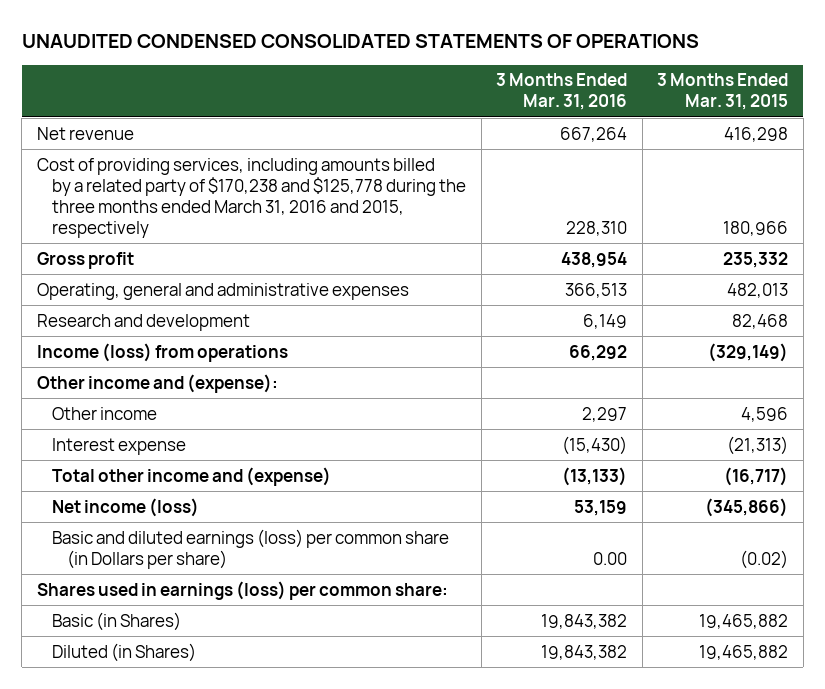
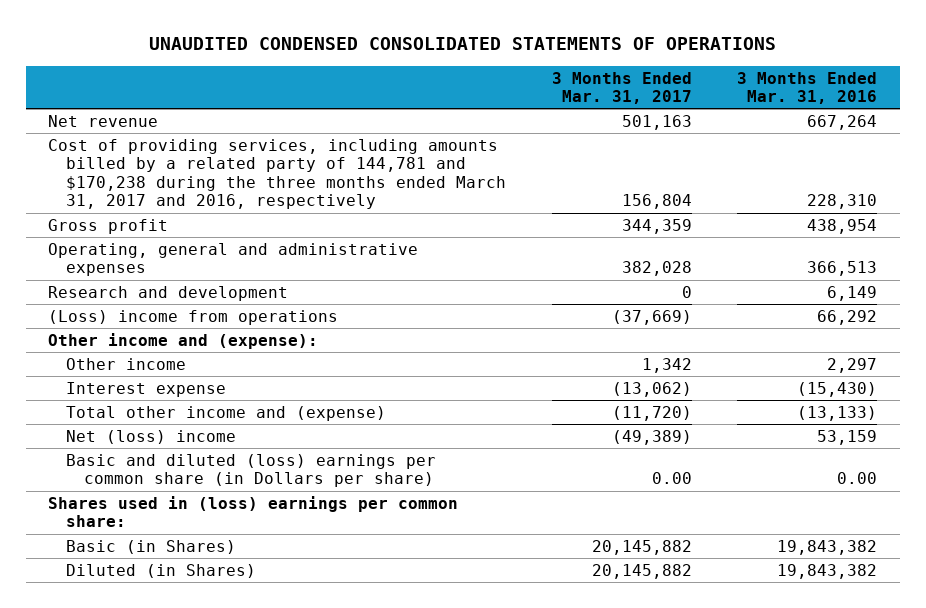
[657,73,789,111] 3 Months Ended Mar. 31, 2015 -> none
none -> [551,71,692,104] 3 Months Ended Mar. 31, 2017
[36,157,467,238] Cost of providing services, including amounts billed by a related party of $170,238 and $125,778 during the three months ended March 31, 2016 and 2015, respectively -> [48,138,507,210] Cost of providing services, including amounts billed by a related party of 144,781 and $170,238 during the three months ended March 31, 2017 and 2016, respectively
[36,342,288,362] Income (loss) from operations -> [48,309,339,325] (Loss) income from operations
[52,497,200,517] Net income (loss) -> [66,429,237,444] Net (loss) income
[52,528,450,569] Basic and diluted earnings (loss) per common share (in Dollars per share) -> [66,453,437,488] Basic and diluted (loss) earnings per common share (in Dollars per share)
[36,580,448,600] Shares used in earnings (loss) per common share: -> [48,495,459,528] Shares used in (loss) earnings per common share:

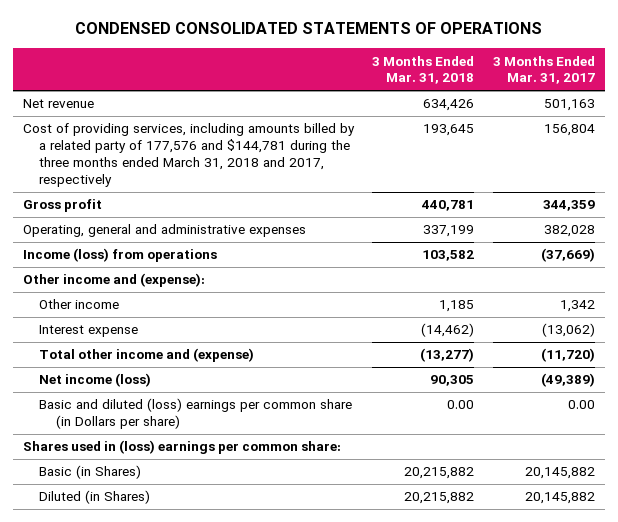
[148,37,776,51] UNAUDITED CONDENSED CONSOLIDATED STATEMENTS OF OPERATIONS -> [74,22,542,35] CONDENSED CONSOLIDATED STATEMENTS OF OPERATIONS
[737,71,878,104] 3 Months Ended Mar. 31, 2016 -> none
none -> [372,55,475,85] 3 Months Ended Mar. 31, 2018
[48,138,507,210] Cost of providing services, including amounts billed by a related party of 144,781 and $170,238 during the three months ended March 31, 2017 and 2016, respectively -> [22,123,355,187] Cost of providing services, including amounts billed by a related party of 177,576 and $144,781 during the three months ended March 31, 2018 and 2017, respectively
[48,285,289,301] Research and development -> none
[48,309,339,325] (Loss) income from operations -> [22,248,217,263] Income (loss) from operations
[66,429,237,444] Net (loss) income -> [39,373,152,388] Net income (loss)

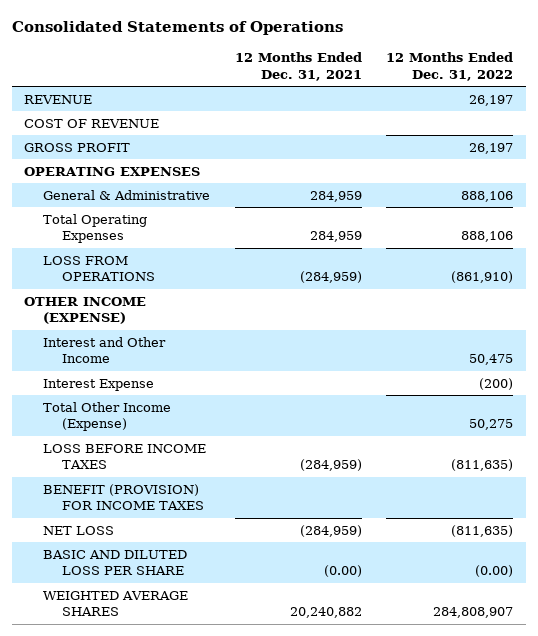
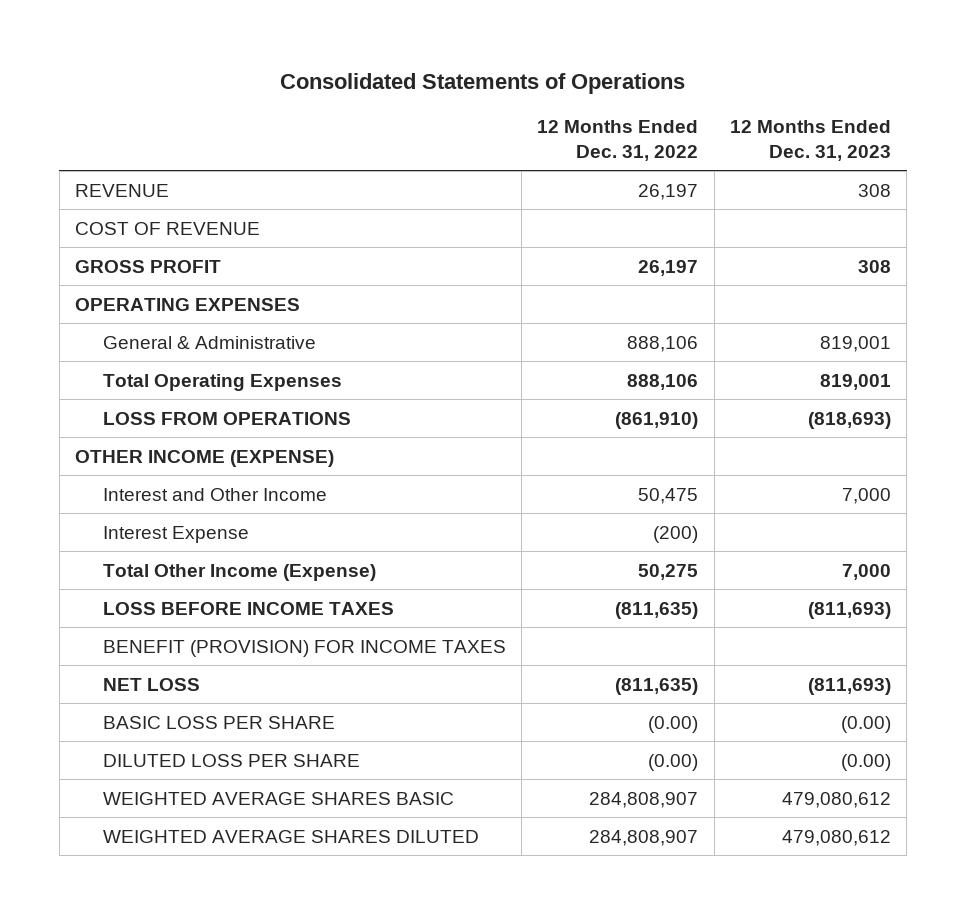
[234,52,362,81] 12 Months Ended Dec. 31, 2021 -> none
none -> [730,120,892,161] 12 Months Ended Dec. 31, 2023
[43,549,188,576] BASIC AND DILUTED LOSS PER SHARE -> [102,715,335,729] BASIC LOSS PER SHARE
none -> [102,753,360,767] DILUTED LOSS PER SHARE
[43,590,189,617] WEIGHTED AVERAGE SHARES -> [102,791,454,805] WEIGHTED AVERAGE SHARES BASIC
none -> [102,829,479,843] WEIGHTED AVERAGE SHARES DILUTED

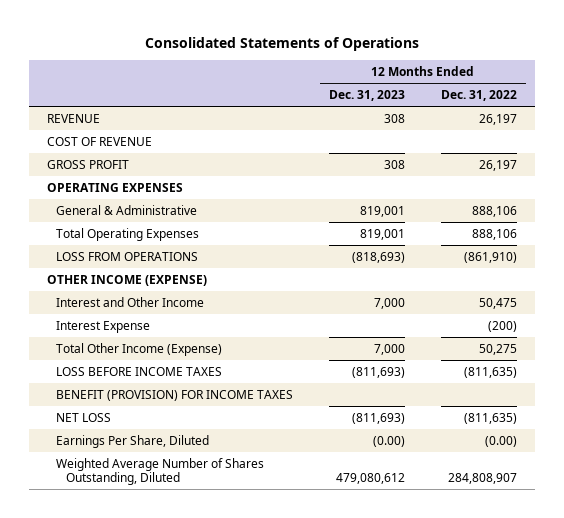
[102,715,335,729] BASIC LOSS PER SHARE -> none
[102,791,454,805] WEIGHTED AVERAGE SHARES BASIC -> none
[102,753,360,767] DILUTED LOSS PER SHARE -> [56,434,210,448] Earnings Per Share, Diluted
[102,829,479,843] WEIGHTED AVERAGE SHARES DILUTED -> [56,457,265,486] Weighted Average Number of Shares Outstanding, Diluted

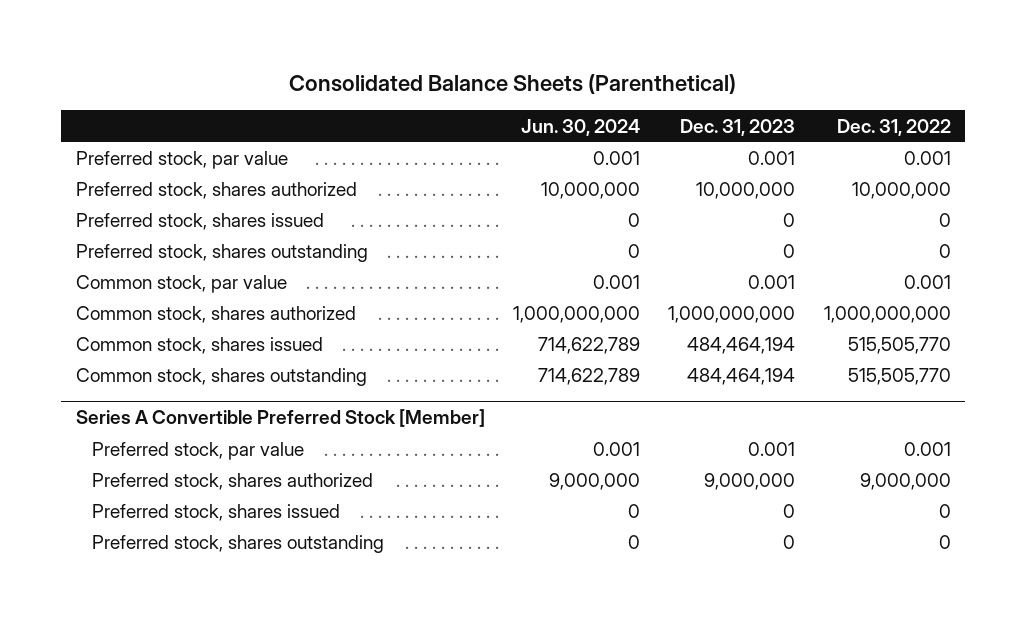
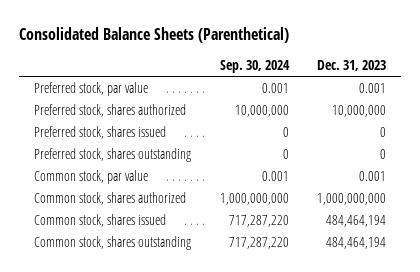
[520,118,640,136] Jun. 30, 2024 -> none
[836,118,951,136] Dec. 31, 2022 -> none
none -> [219,59,290,73] Sep. 30, 2024
[75,409,485,428] Series A Convertible Preferred Stock [Member] -> none
[91,441,304,460] Preferred stock, par value -> none
[91,472,373,490] Preferred stock, shares authorized -> none
[91,503,340,521] Preferred stock, shares issued -> none
[91,534,384,553] Preferred stock, shares outstanding -> none

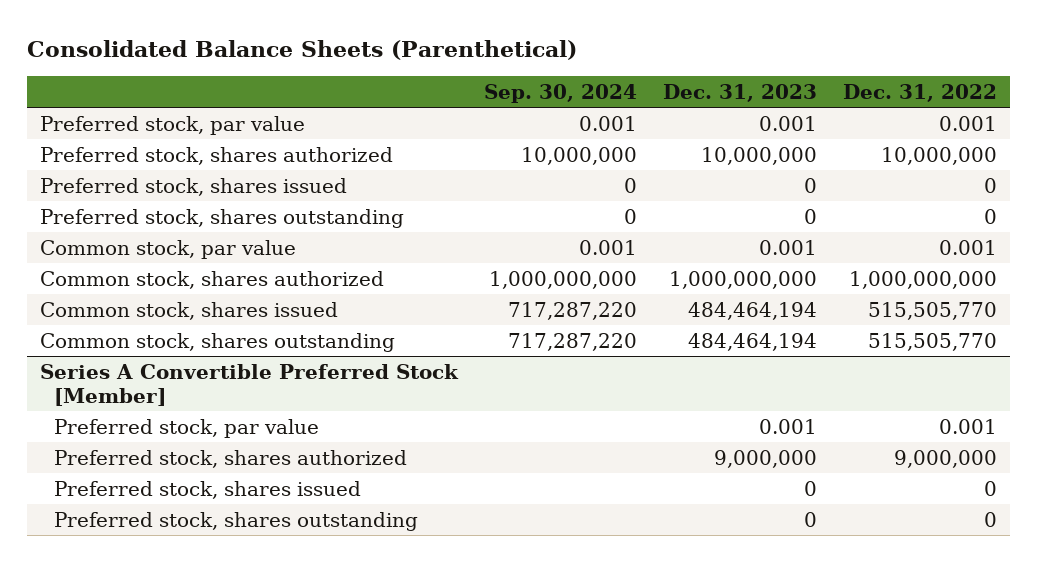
none -> [843,83,998,102] Dec. 31, 2022
none -> [39,363,459,406] Series A Convertible Preferred Stock [Member]
none -> [54,418,320,438] Preferred stock, par value
none -> [54,449,408,468] Preferred stock, shares authorized
none -> [54,480,362,499] Preferred stock, shares issued
none -> [54,511,419,531] Preferred stock, shares outstanding

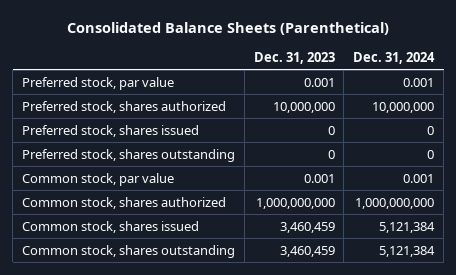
[483,83,637,103] Sep. 30, 2024 -> none
[843,83,998,102] Dec. 31, 2022 -> none
none -> [353,52,436,65] Dec. 31, 2024
[39,363,459,406] Series A Convertible Preferred Stock [Member] -> none
[54,418,320,438] Preferred stock, par value -> none
[54,449,408,468] Preferred stock, shares authorized -> none
[54,480,362,499] Preferred stock, shares issued -> none
[54,511,419,531] Preferred stock, shares outstanding -> none
[688,301,818,320] 484,464,194 -> [279,221,335,233] 3,460,459
[688,332,818,351] 484,464,194 -> [279,245,335,257] 3,460,459

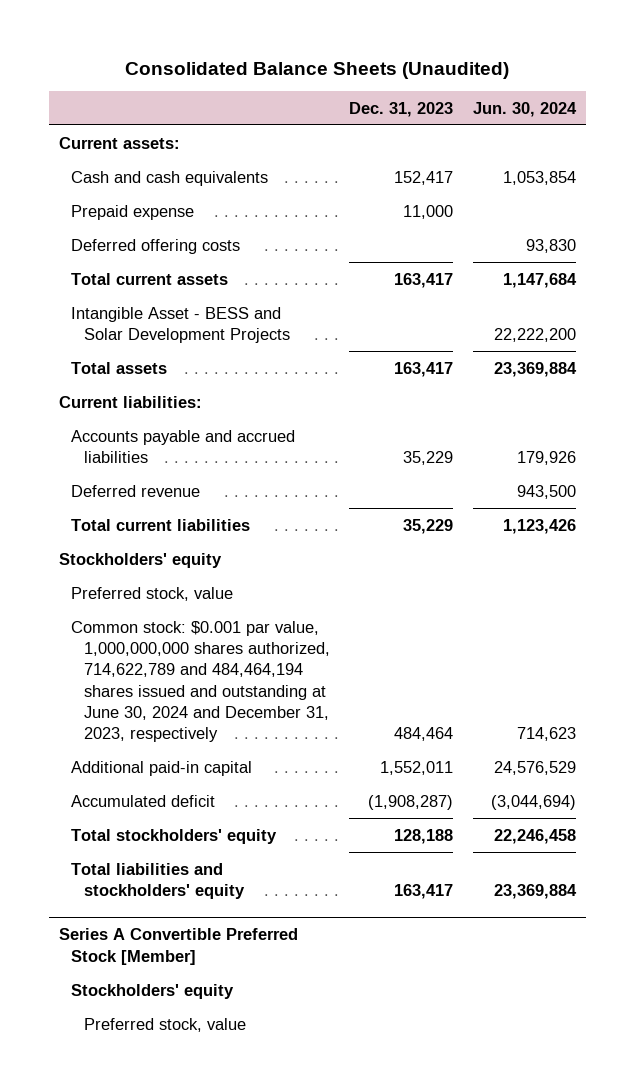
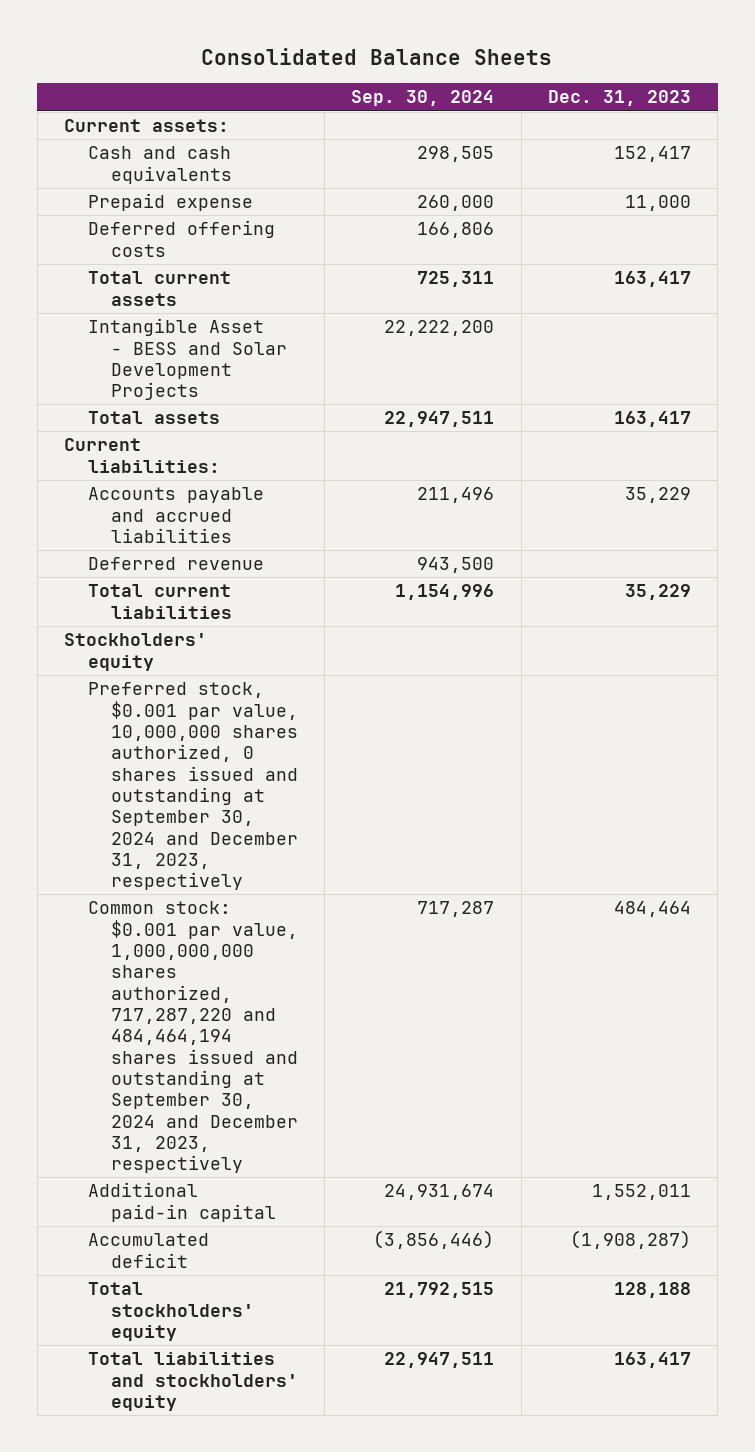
[125,61,510,79] Consolidated Balance Sheets (Unaudited) -> [201,48,553,66] Consolidated Balance Sheets
[473,101,578,117] Jun. 30, 2024 -> none
none -> [351,90,495,107] Sep. 30, 2024
[71,586,234,601] Preferred stock, value -> [87,682,298,891] Preferred stock, $0.001 par value, 10,000,000 shares authorized, 0 shares issued and outstanding at September 30, 2024 and December 31, 2023, respectively
[71,620,330,743] Common stock: $0.001 par value, 1,000,000,000 shares authorized, 714,622,789 and 484,464,194 shares issued and outstanding at June 30, 2024 and December 31, 2023, respectively -> [87,901,298,1174] Common stock: $0.001 par value, 1,000,000,000 shares authorized, 717,287,220 and 484,464,194 shares issued and outstanding at September 30, 2024 and December 31, 2023, respectively
[58,928,298,965] Series A Convertible Preferred Stock [Member] -> none
[71,983,235,999] Stockholders' equity -> none
[83,1017,246,1032] Preferred stock, value -> none

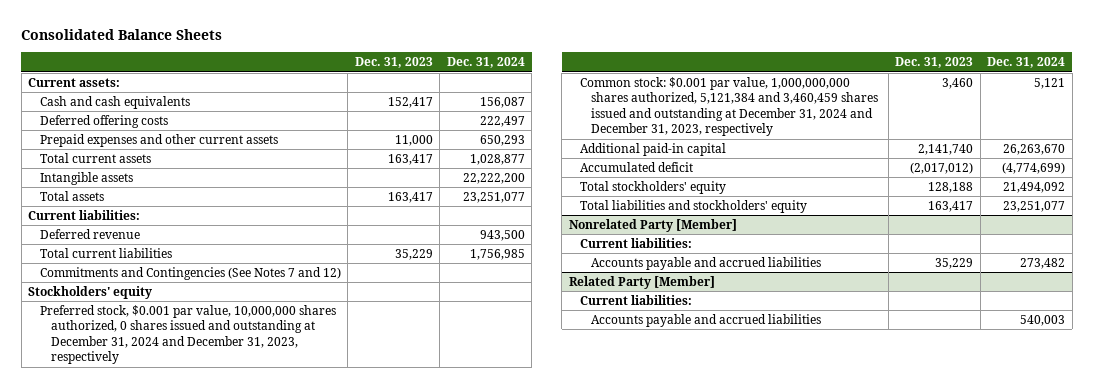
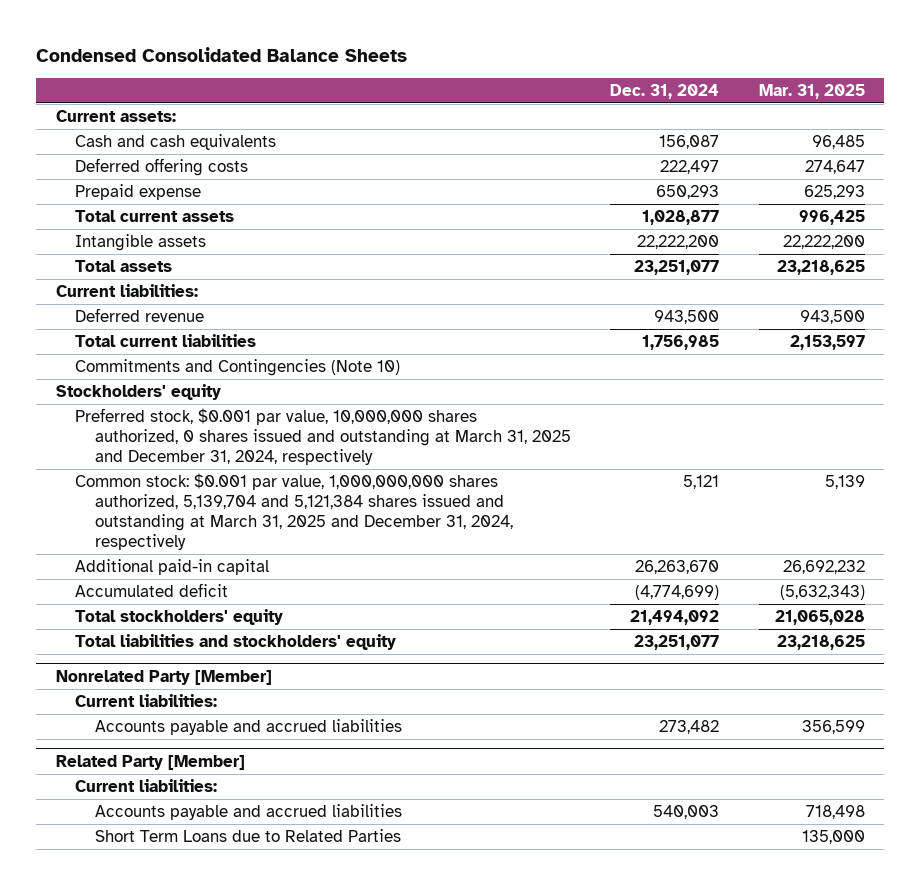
[21,29,223,41] Consolidated Balance Sheets -> [36,46,408,62] Condensed Consolidated Balance Sheets
[354,57,433,69] Dec. 31, 2023 -> none
none -> [758,84,865,100] Mar. 31, 2025
[39,134,278,148] Prepaid expenses and other current assets -> [75,183,202,200] Prepaid expense
[39,267,341,281] Commitments and Contingencies (See Notes 7 and 12) -> [75,358,401,376] Commitments and Contingencies (Note 10)
[39,305,336,365] Preferred stock, $0.001 par value, 10,000,000 shares authorized, 0 shares issued and outstanding at December 31, 2024 and December 31, 2023, respectively -> [75,407,571,465] Preferred stock, $0.001 par value, 10,000,000 shares authorized, 0 shares issued and outstanding at March 31, 2025 and December 31, 2024, respectively
[580,77,879,137] Common stock: $0.001 par value, 1,000,000,000 shares authorized, 5,121,384 and 3,460,459 shares issued and outstanding at December 31, 2024 and December 31, 2023, respectively -> [75,472,513,550] Common stock: $0.001 par value, 1,000,000,000 shares authorized, 5,139,704 and 5,121,384 shares issued and outstanding at March 31, 2025 and December 31, 2024, respectively
none -> [94,828,401,842] Short Term Loans due to Related Parties

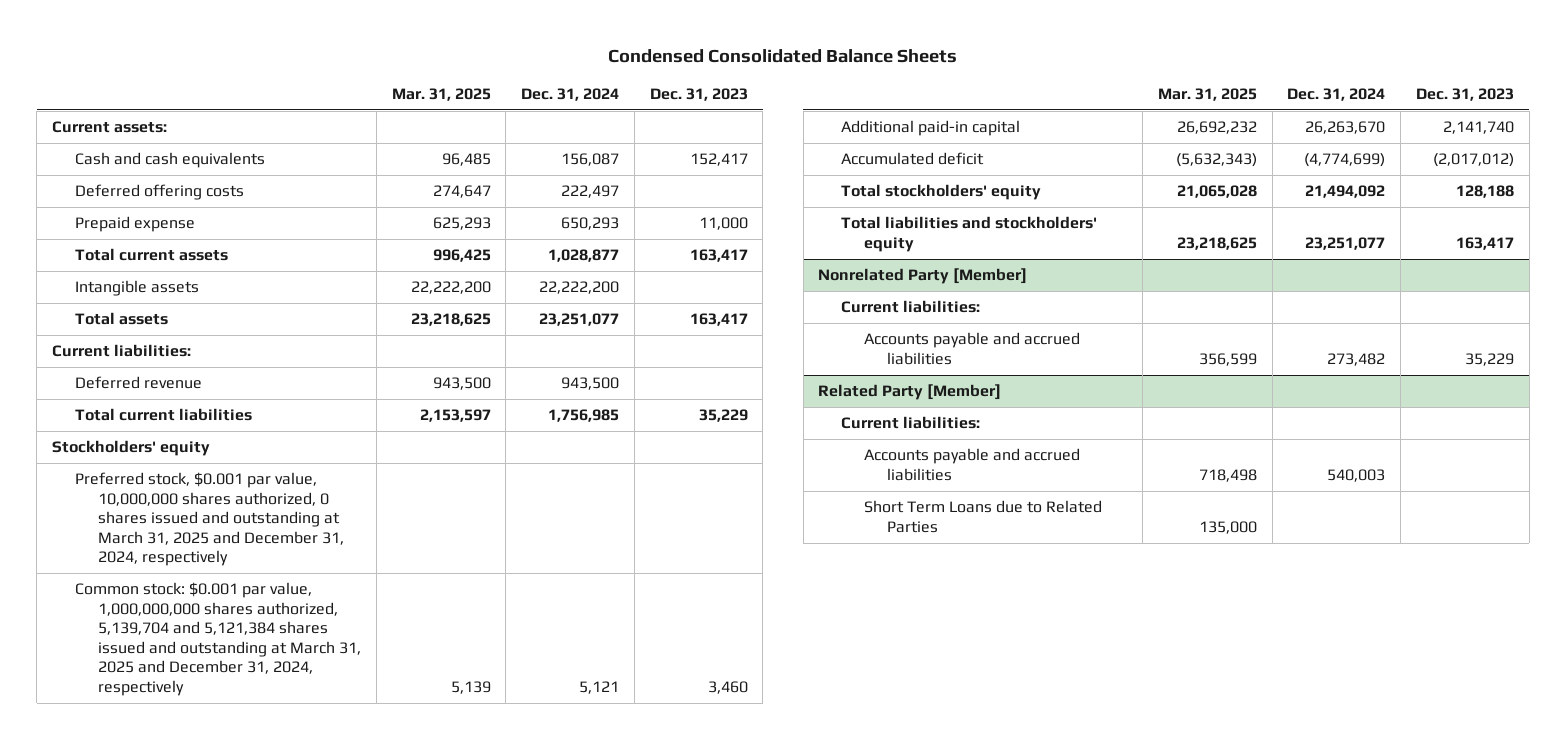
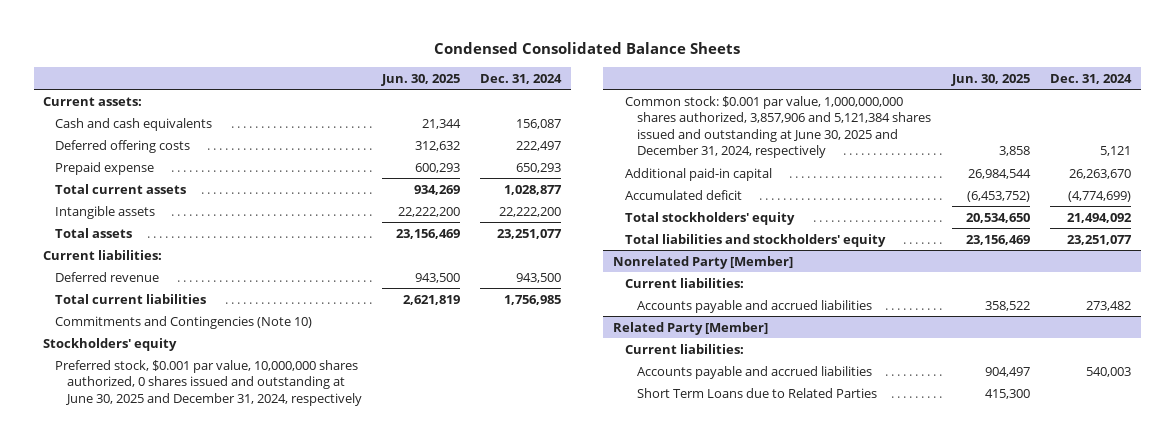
[391,87,491,101] Mar. 31, 2025 -> none
[649,87,748,101] Dec. 31, 2023 -> none
none -> [380,73,460,86] Jun. 30, 2025
none -> [55,315,313,329] Commitments and Contingencies (Note 10)
[75,472,345,567] Preferred stock, $0.001 par value, 10,000,000 shares authorized, 0 shares issued and outstanding at March 31, 2025 and December 31, 2024, respectively -> [55,359,363,406] Preferred stock, $0.001 par value, 10,000,000 shares authorized, 0 shares issued and outstanding at June 30, 2025 and December 31, 2024, respectively
[75,582,362,696] Common stock: $0.001 par value, 1,000,000,000 shares authorized, 5,139,704 and 5,121,384 shares issued and outstanding at March 31, 2025 and December 31, 2024, respectively -> [625,95,932,159] Common stock: $0.001 par value, 1,000,000,000 shares authorized, 3,857,906 and 5,121,384 shares issued and outstanding at June 30, 2025 and December 31, 2024, respectively

